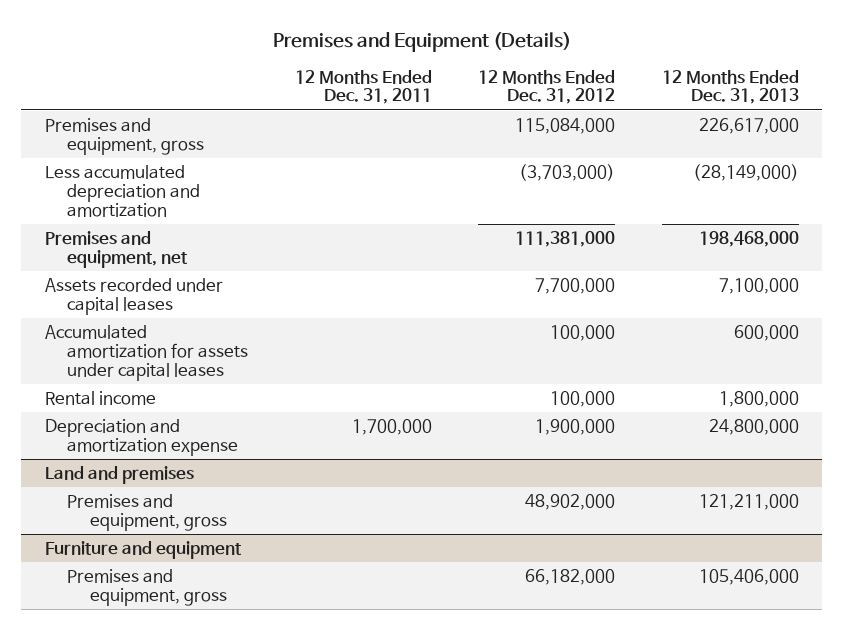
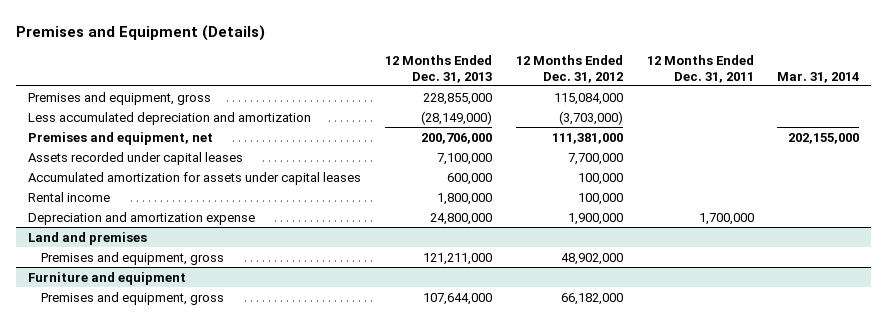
none -> [777,71,860,83] Mar. 31, 2014
[698,117,799,134] 226,617,000 -> [422,92,492,105] 228,855,000
[698,230,799,247] 198,468,000 -> [420,132,492,144] 200,706,000
[698,568,799,585] 105,406,000 -> [422,292,492,305] 107,644,000

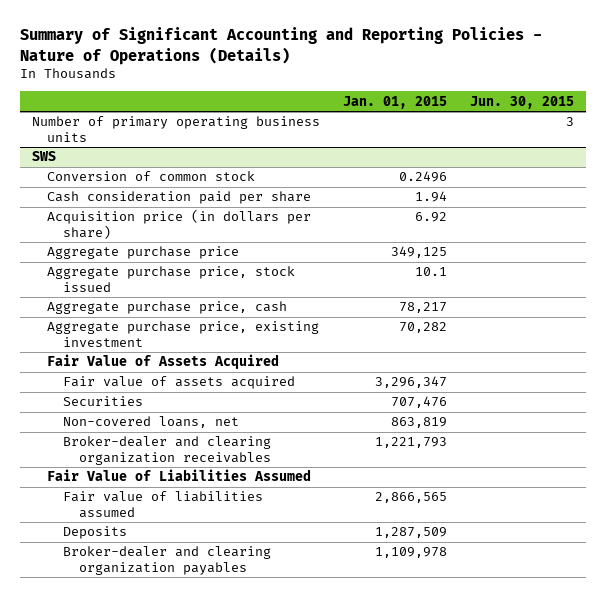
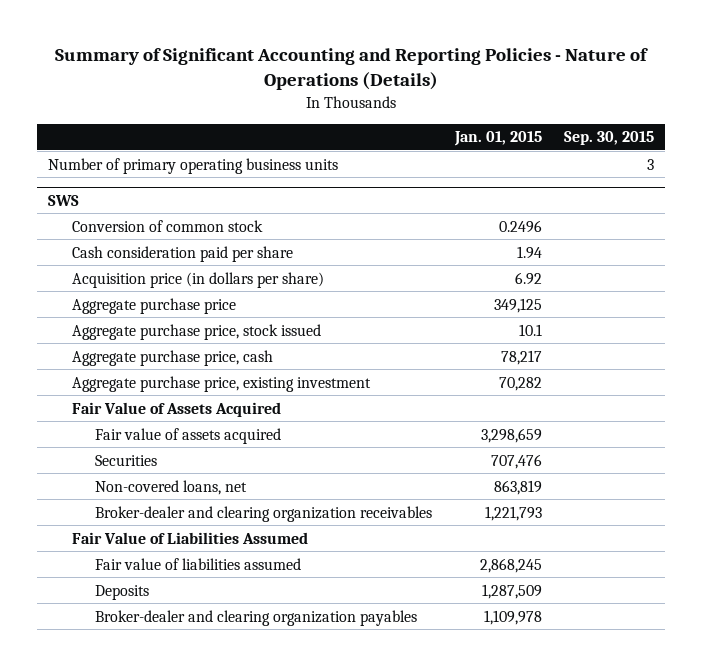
[470,95,575,109] Jun. 30, 2015 -> none
none -> [564,131,655,146] Sep. 30, 2015
[374,376,447,389] 3,296,347 -> [480,427,542,443] 3,298,659
[374,492,447,504] 2,866,565 -> [479,557,542,573] 2,868,245

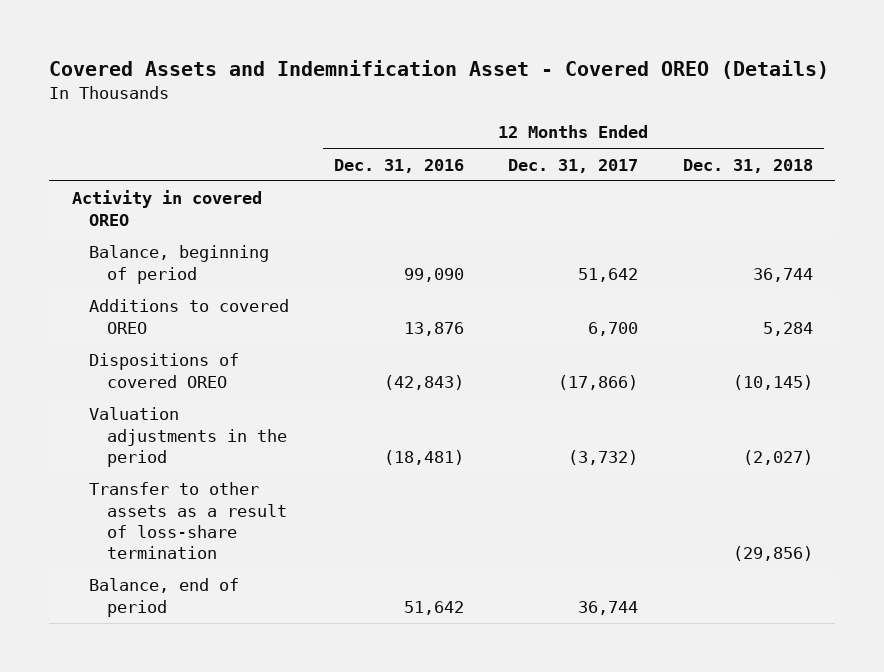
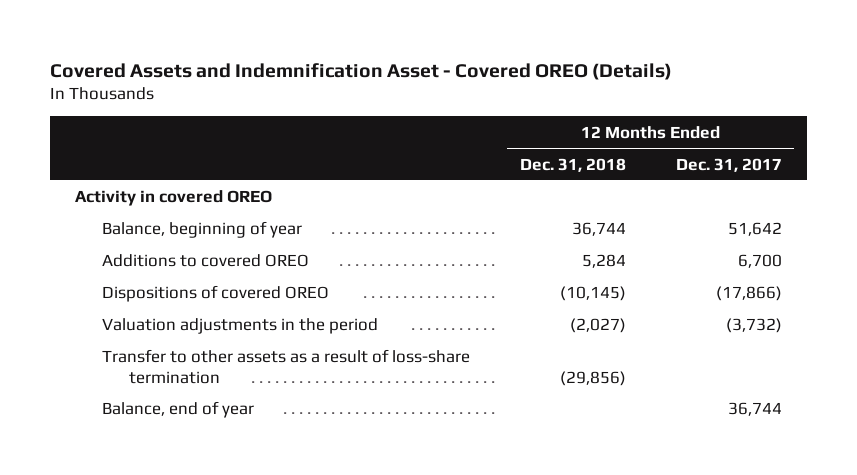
[333,158,464,173] Dec. 31, 2016 -> none
[89,245,270,284] Balance, beginning of period -> [102,221,303,239] Balance, beginning of year
[89,578,240,617] Balance, end of period -> [102,401,255,419] Balance, end of year

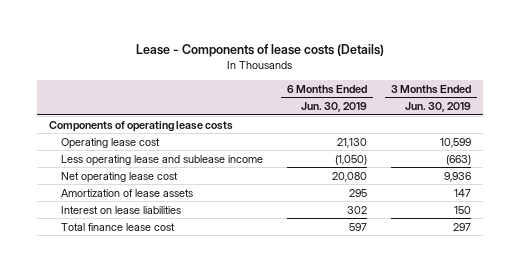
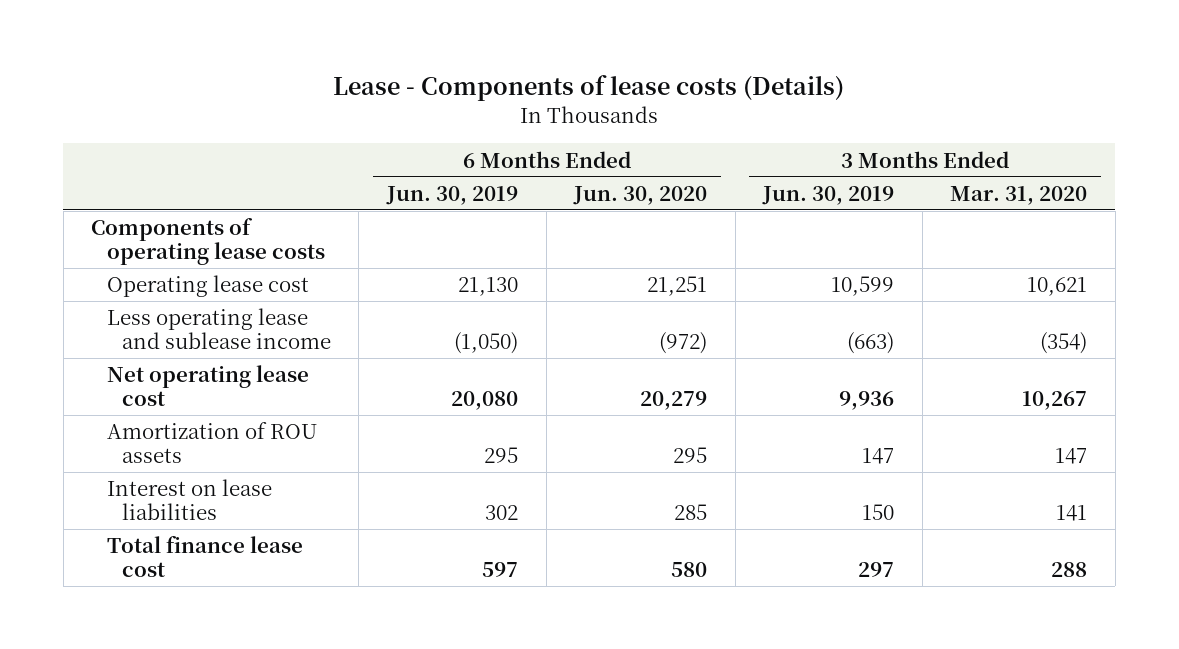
none -> [573,185,708,205] Jun. 30, 2020
none -> [950,185,1088,205] Mar. 31, 2020
[60,188,193,197] Amortization of lease assets -> [106,422,317,464] Amortization of ROU assets

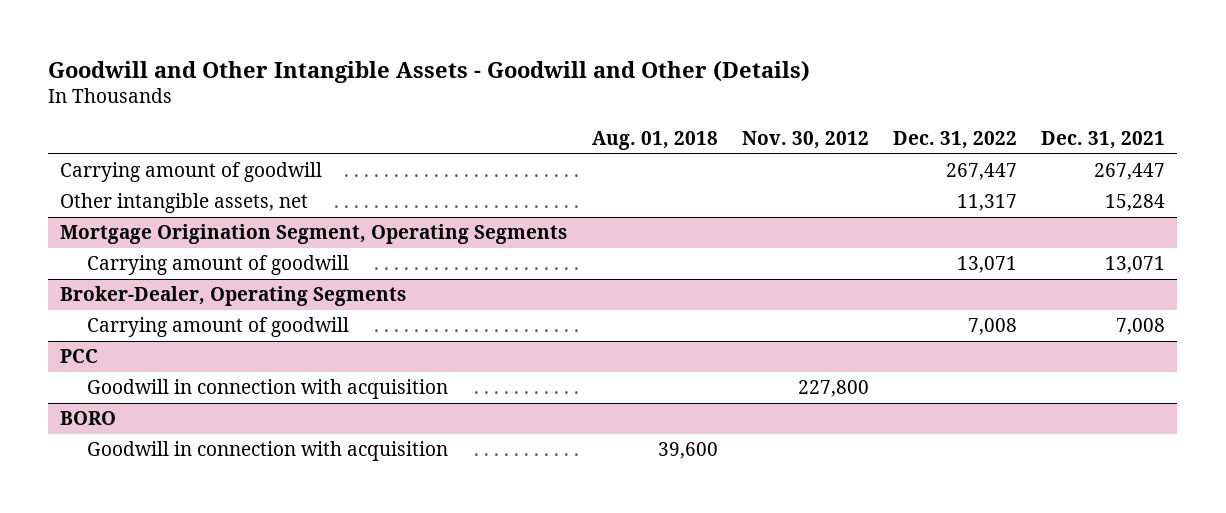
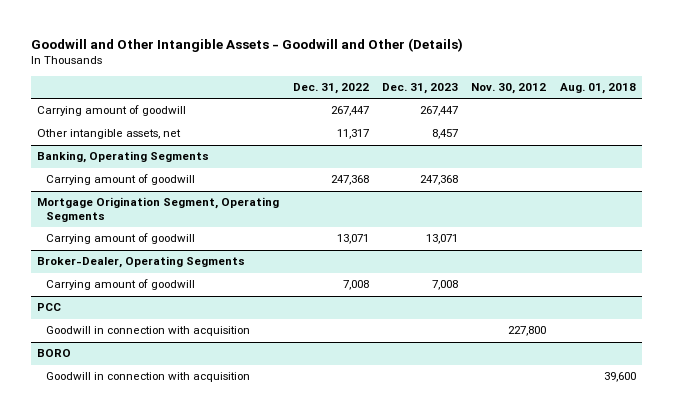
[1041,130,1166,149] Dec. 31, 2021 -> none
none -> [382,83,459,95] Dec. 31, 2023
none -> [37,151,210,164] Banking, Operating Segments
none -> [45,174,195,186] Carrying amount of goodwill

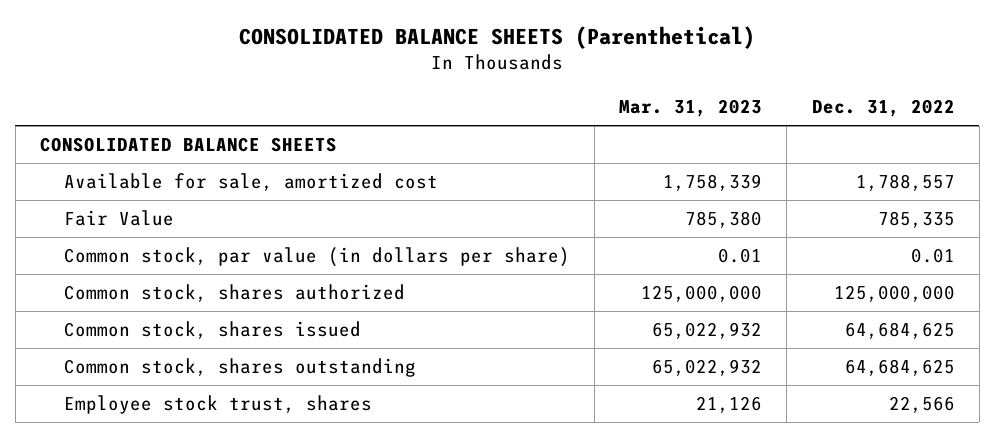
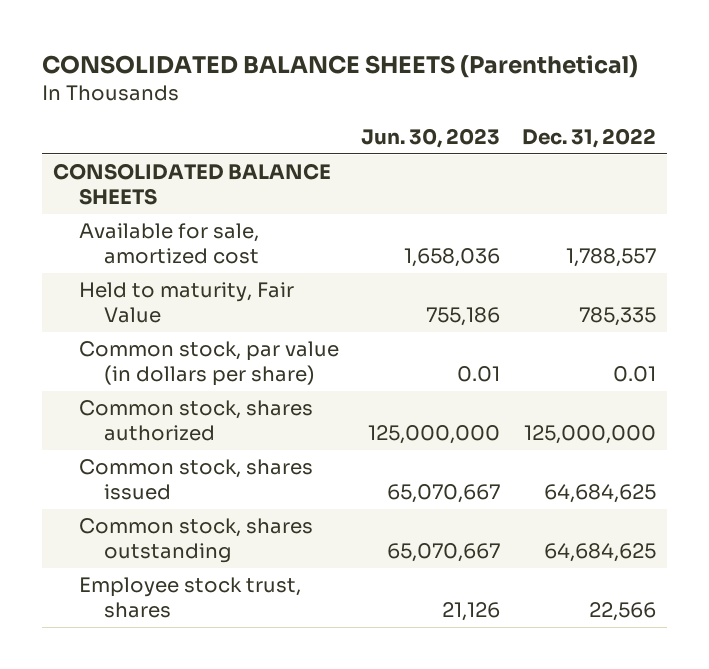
[619,99,763,118] Mar. 31, 2023 -> none
none -> [360,128,500,149] Jun. 30, 2023
[64,210,175,227] Fair Value -> [78,282,294,324] Held to maturity, Fair Value

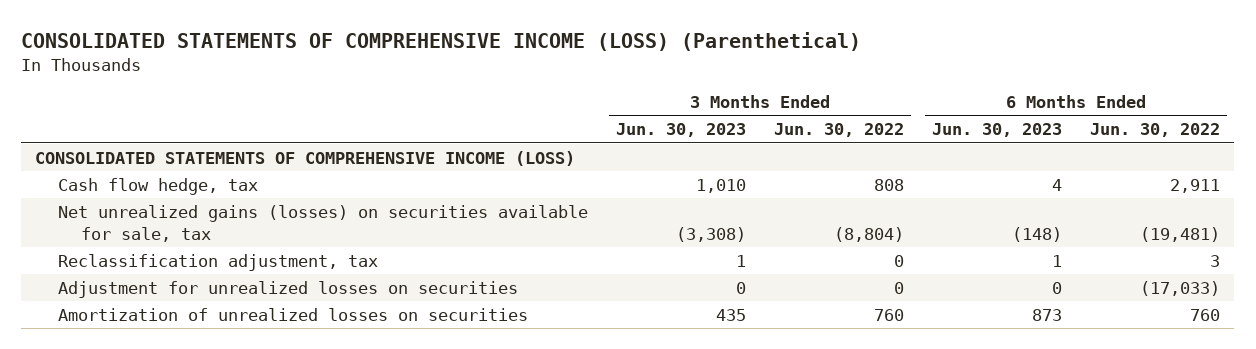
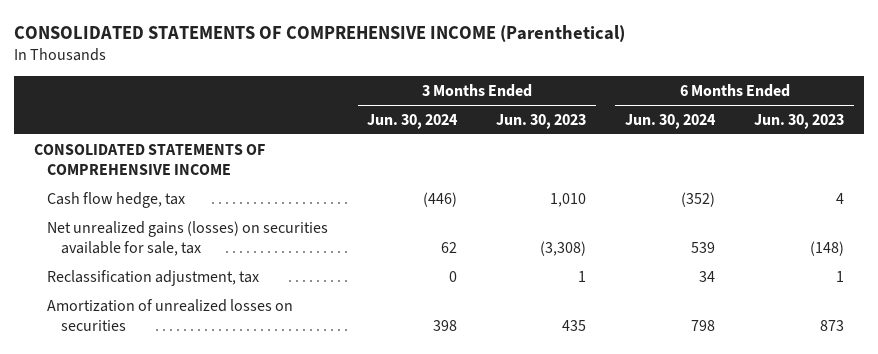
[21,32,862,52] CONSOLIDATED STATEMENTS OF COMPREHENSIVE INCOME (LOSS) (Parenthetical) -> [14,24,626,42] CONSOLIDATED STATEMENTS OF COMPREHENSIVE INCOME (Parenthetical)
[774,123,905,138] Jun. 30, 2022 -> none
[1090,123,1221,138] Jun. 30, 2022 -> none
none -> [367,113,459,129] Jun. 30, 2024
none -> [625,113,717,129] Jun. 30, 2024
[35,150,576,166] CONSOLIDATED STATEMENTS OF COMPREHENSIVE INCOME (LOSS) -> [33,143,265,175] CONSOLIDATED STATEMENTS OF COMPREHENSIVE INCOME
[58,280,519,298] Adjustment for unrealized losses on securities -> none

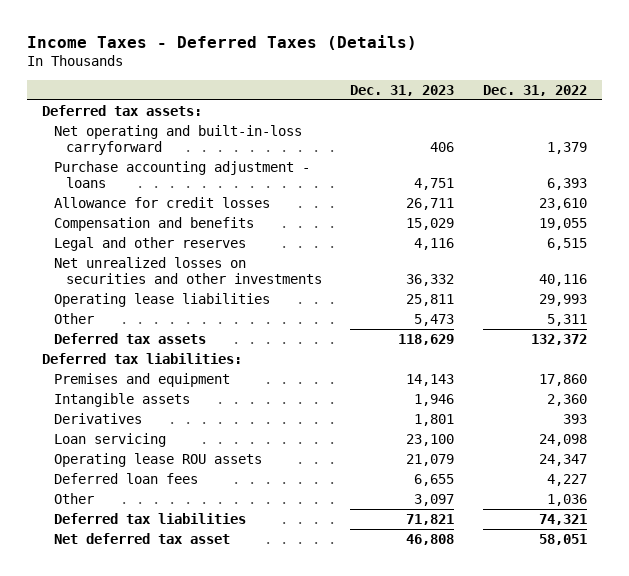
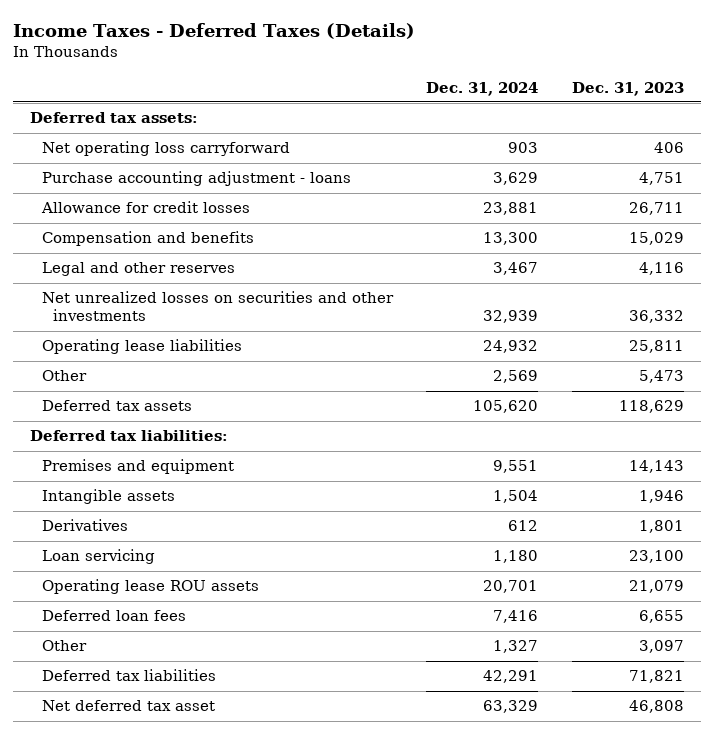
[483,84,588,96] Dec. 31, 2022 -> none
none -> [426,81,539,96] Dec. 31, 2024
[53,124,302,155] Net operating and built-in-loss carryforward -> [41,141,290,157] Net operating loss carryforward

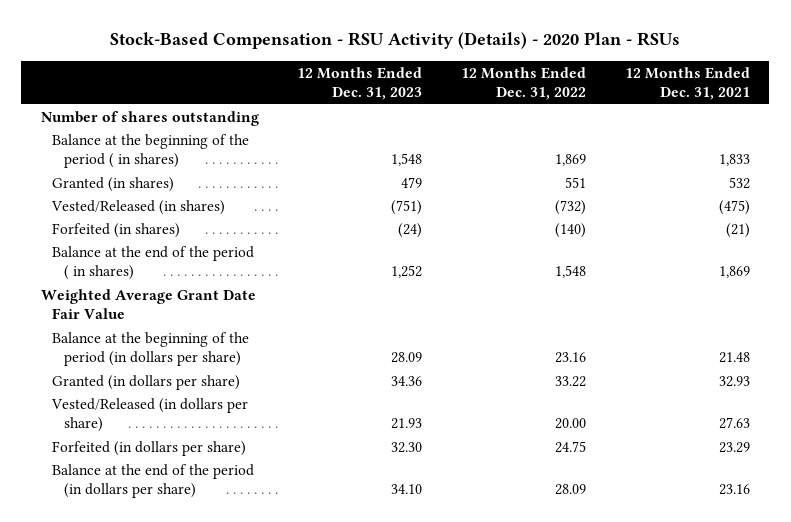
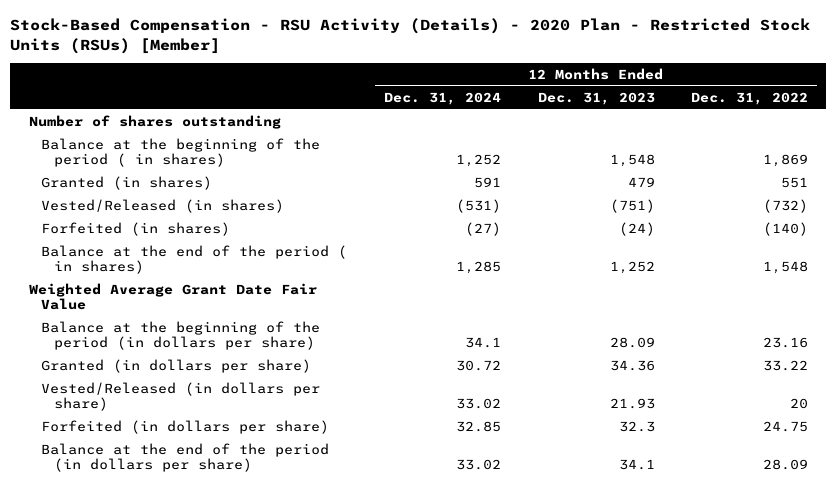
[110,32,681,50] Stock-Based Compensation - RSU Activity (Details) - 2020 Plan - RSUs -> [10,18,811,55] Stock-Based Compensation - RSU Activity (Details) - 2020 Plan - Restricted Stock Units (RSUs) [Member]
[625,66,751,101] 12 Months Ended Dec. 31, 2021 -> none
none -> [383,91,501,105] Dec. 31, 2024
[555,418,587,430] 20.00 -> [790,397,809,409] 20
[391,441,423,453] 32.30 -> [618,420,655,432] 32.3
[391,484,423,495] 34.10 -> [618,458,655,470] 34.1

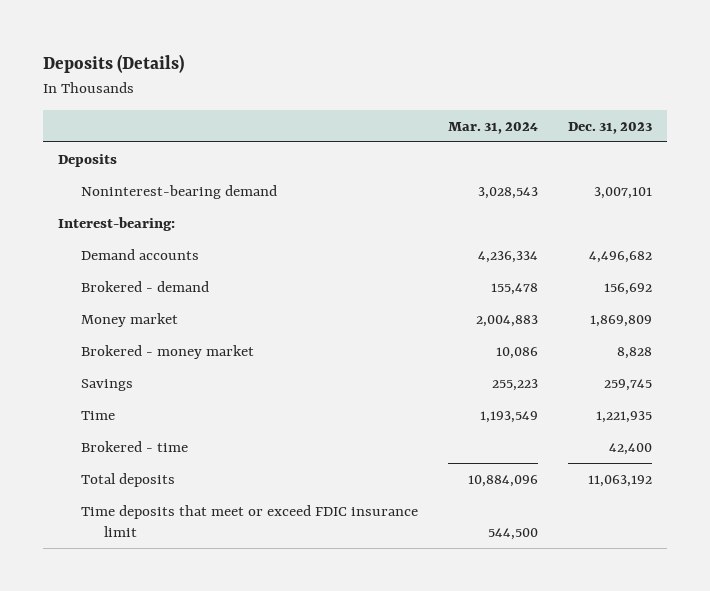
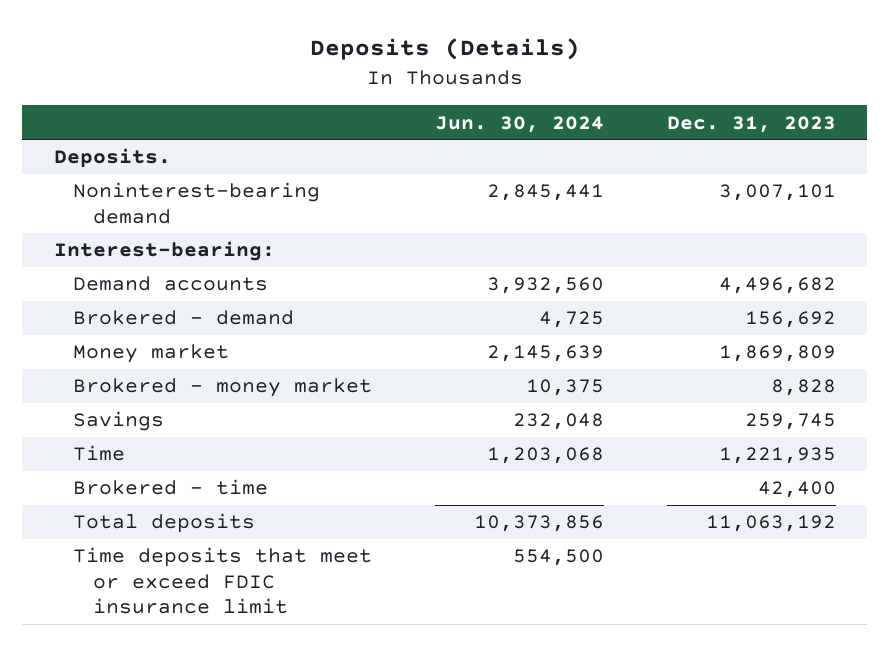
[447,121,538,134] Mar. 31, 2024 -> none
none -> [434,115,604,133] Jun. 30, 2024
[57,153,117,167] Deposits -> [53,148,171,169] Deposits.

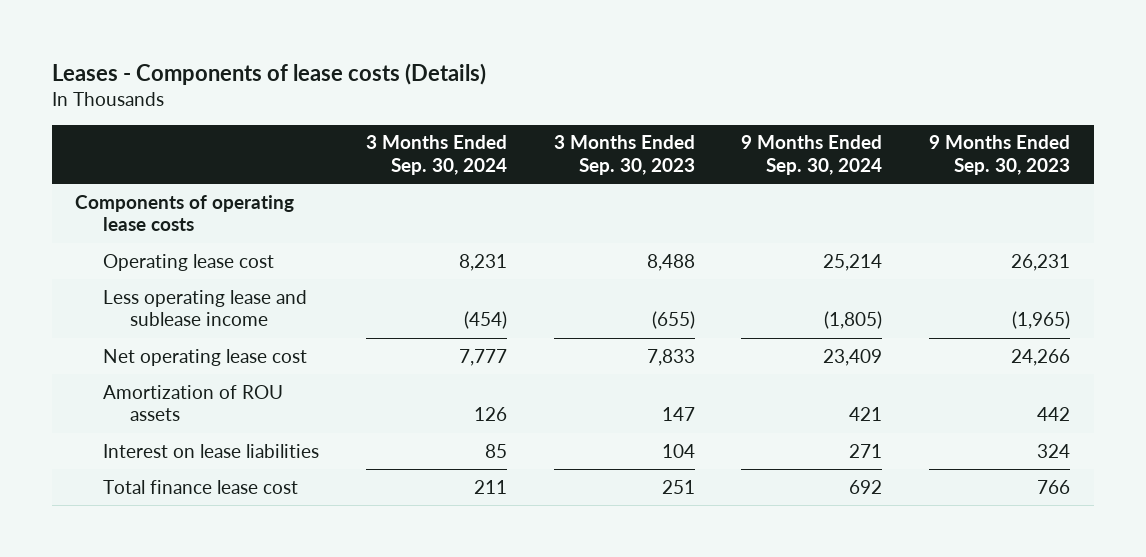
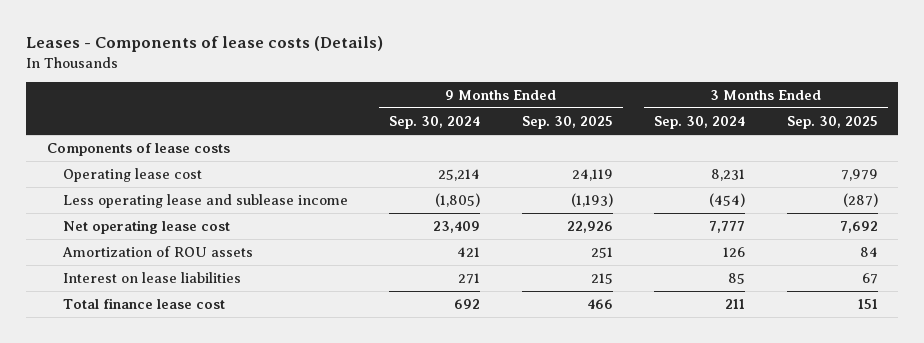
[553,135,695,175] 3 Months Ended Sep. 30, 2023 -> none
[929,135,1071,175] 9 Months Ended Sep. 30, 2023 -> none
none -> [521,116,613,130] Sep. 30, 2025
none -> [786,116,878,130] Sep. 30, 2025
[75,194,295,232] Components of operating lease costs -> [46,143,230,157] Components of lease costs

